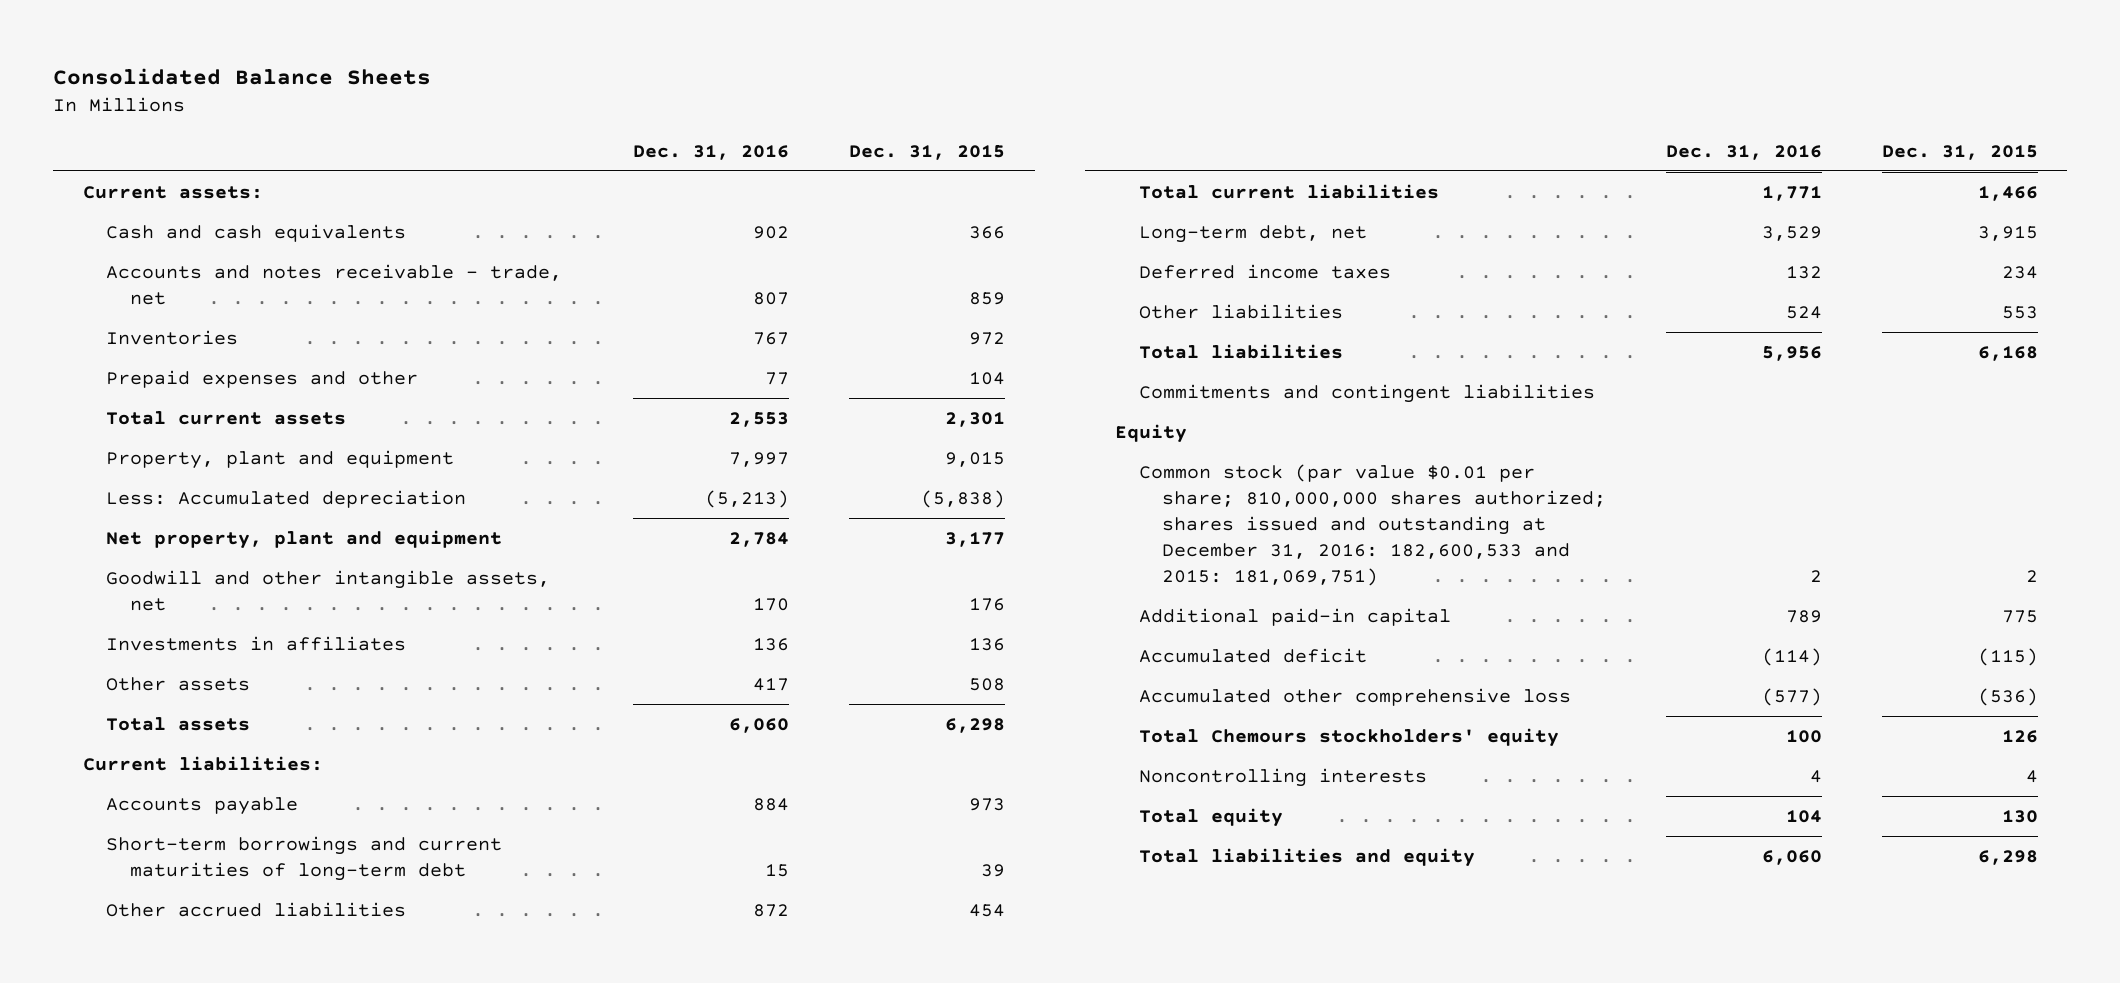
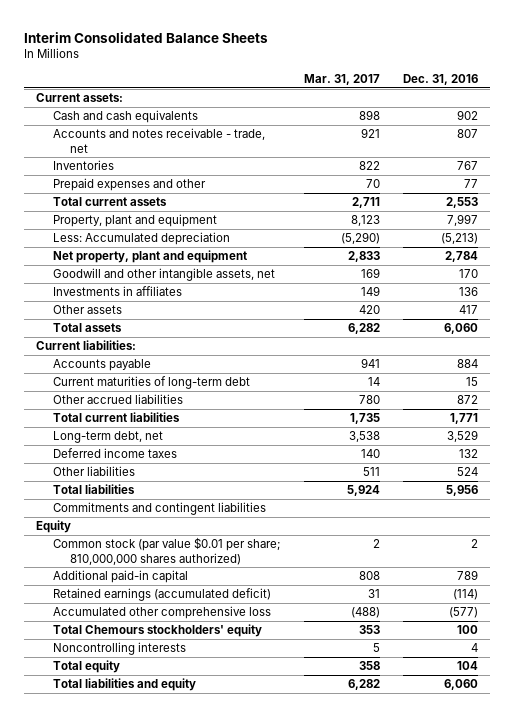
[52,67,431,85] Consolidated Balance Sheets -> [24,31,269,43] Interim Consolidated Balance Sheets
[849,144,1006,160] Dec. 31, 2015 -> none
none -> [303,74,380,86] Mar. 31, 2017
[106,835,503,881] Short-term borrowings and current maturities of long-term debt -> [53,376,251,390] Current maturities of long-term debt
[1138,463,1607,587] Common stock (par value $0.01 per share; 810,000,000 shares authorized; shares issued and outstanding at December 31, 2016: 182,600,533 and 2015: 181,069,751) -> [53,537,281,565] Common stock (par value $0.01 per share; 810,000,000 shares authorized)
[1138,647,1367,663] Accumulated deficit -> [53,588,272,602] Retained earnings (accumulated deficit)

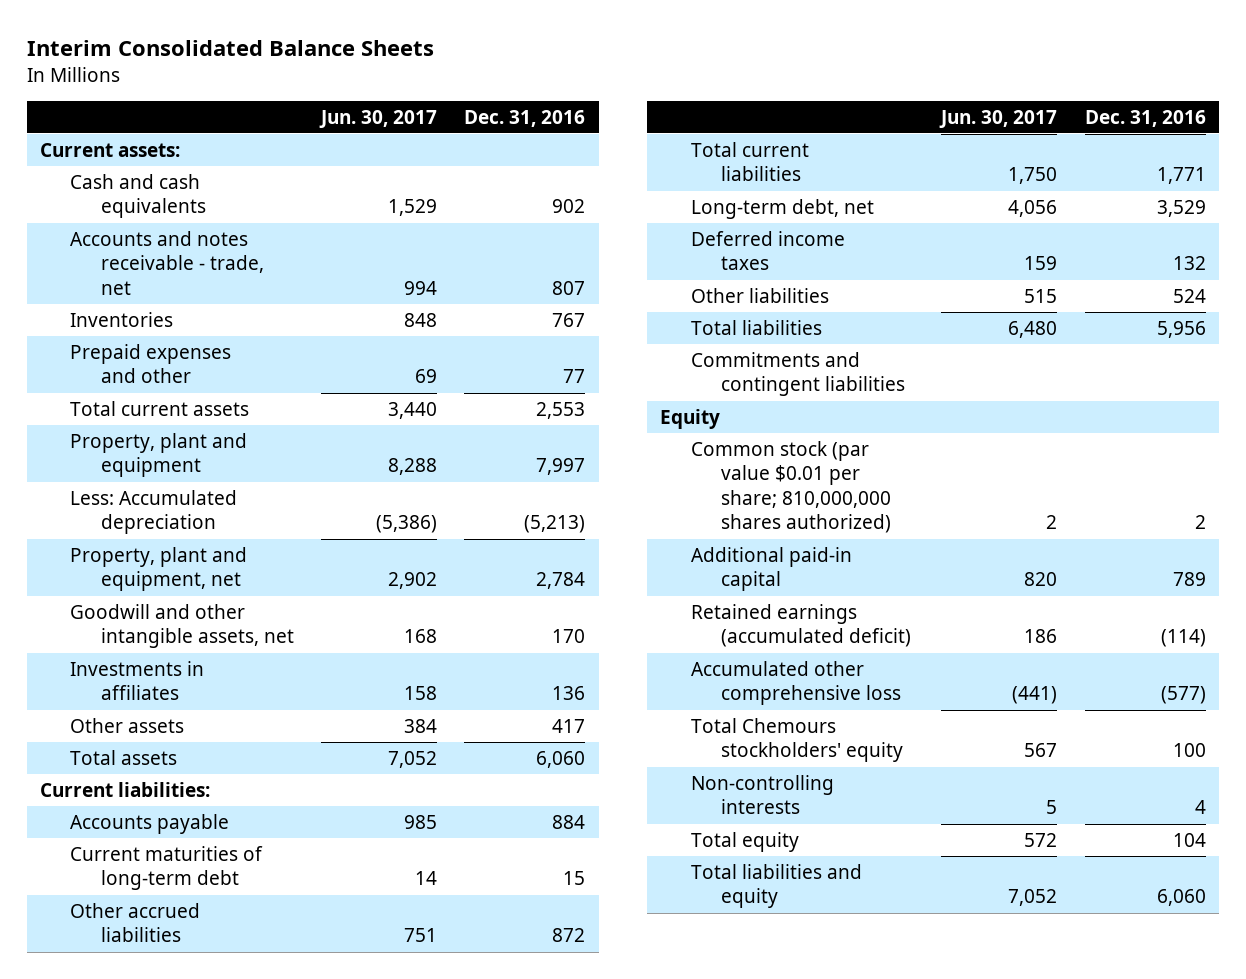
[303,74,380,86] Mar. 31, 2017 -> none
none -> [319,109,438,128] Jun. 30, 2017
[53,250,248,264] Net property, plant and equipment -> [70,546,248,592] Property, plant and equipment, net
[53,642,187,656] Noncontrolling interests -> [690,774,834,815] Non-controlling interests

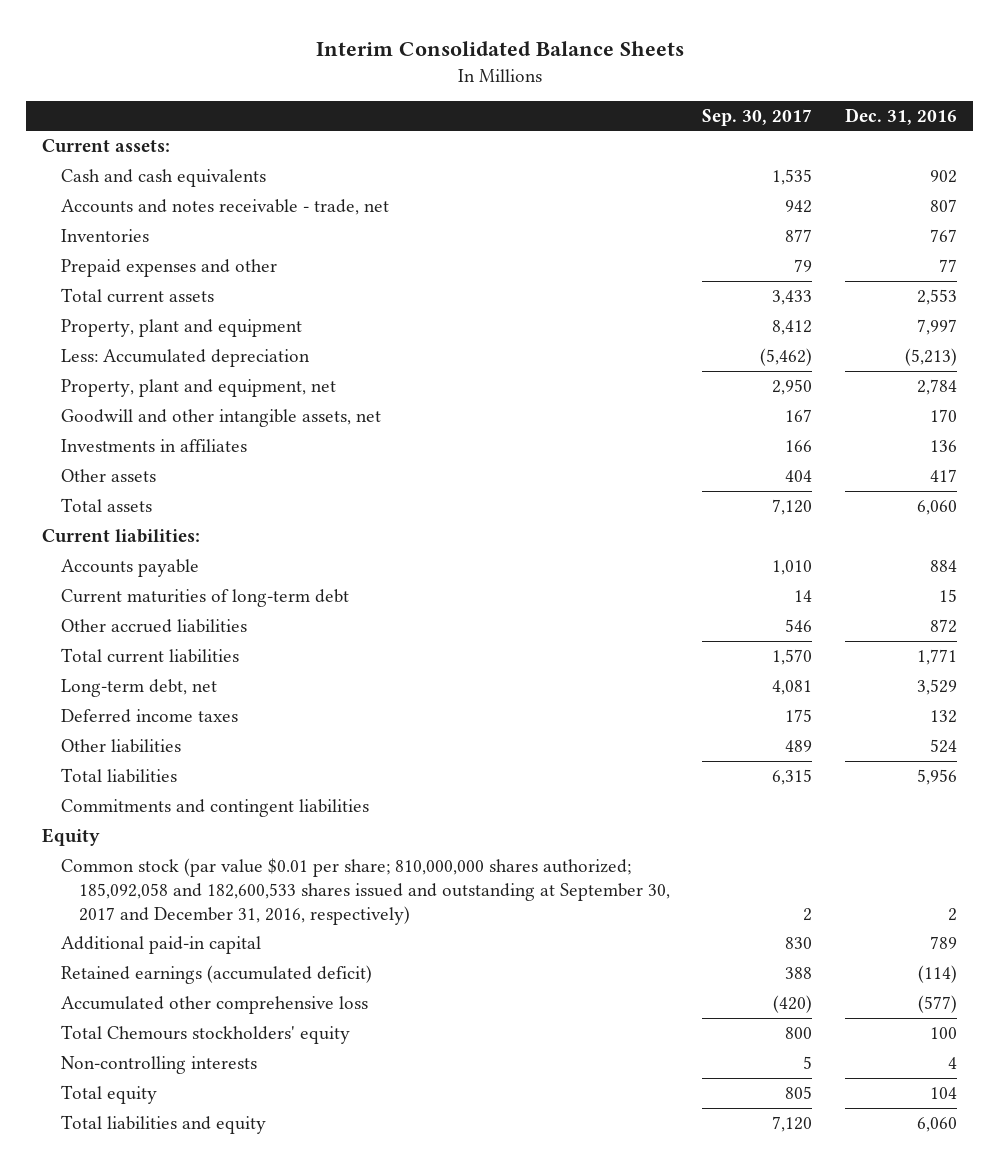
[319,109,438,128] Jun. 30, 2017 -> none
none -> [702,108,813,126] Sep. 30, 2017
[690,440,891,534] Common stock (par value $0.01 per share; 810,000,000 shares authorized) -> [60,857,671,925] Common stock (par value $0.01 per share; 810,000,000 shares authorized; 185,092,058 and 182,600,533 shares issued and outstanding at September 30, 2017 and December 31, 2016, respectively)

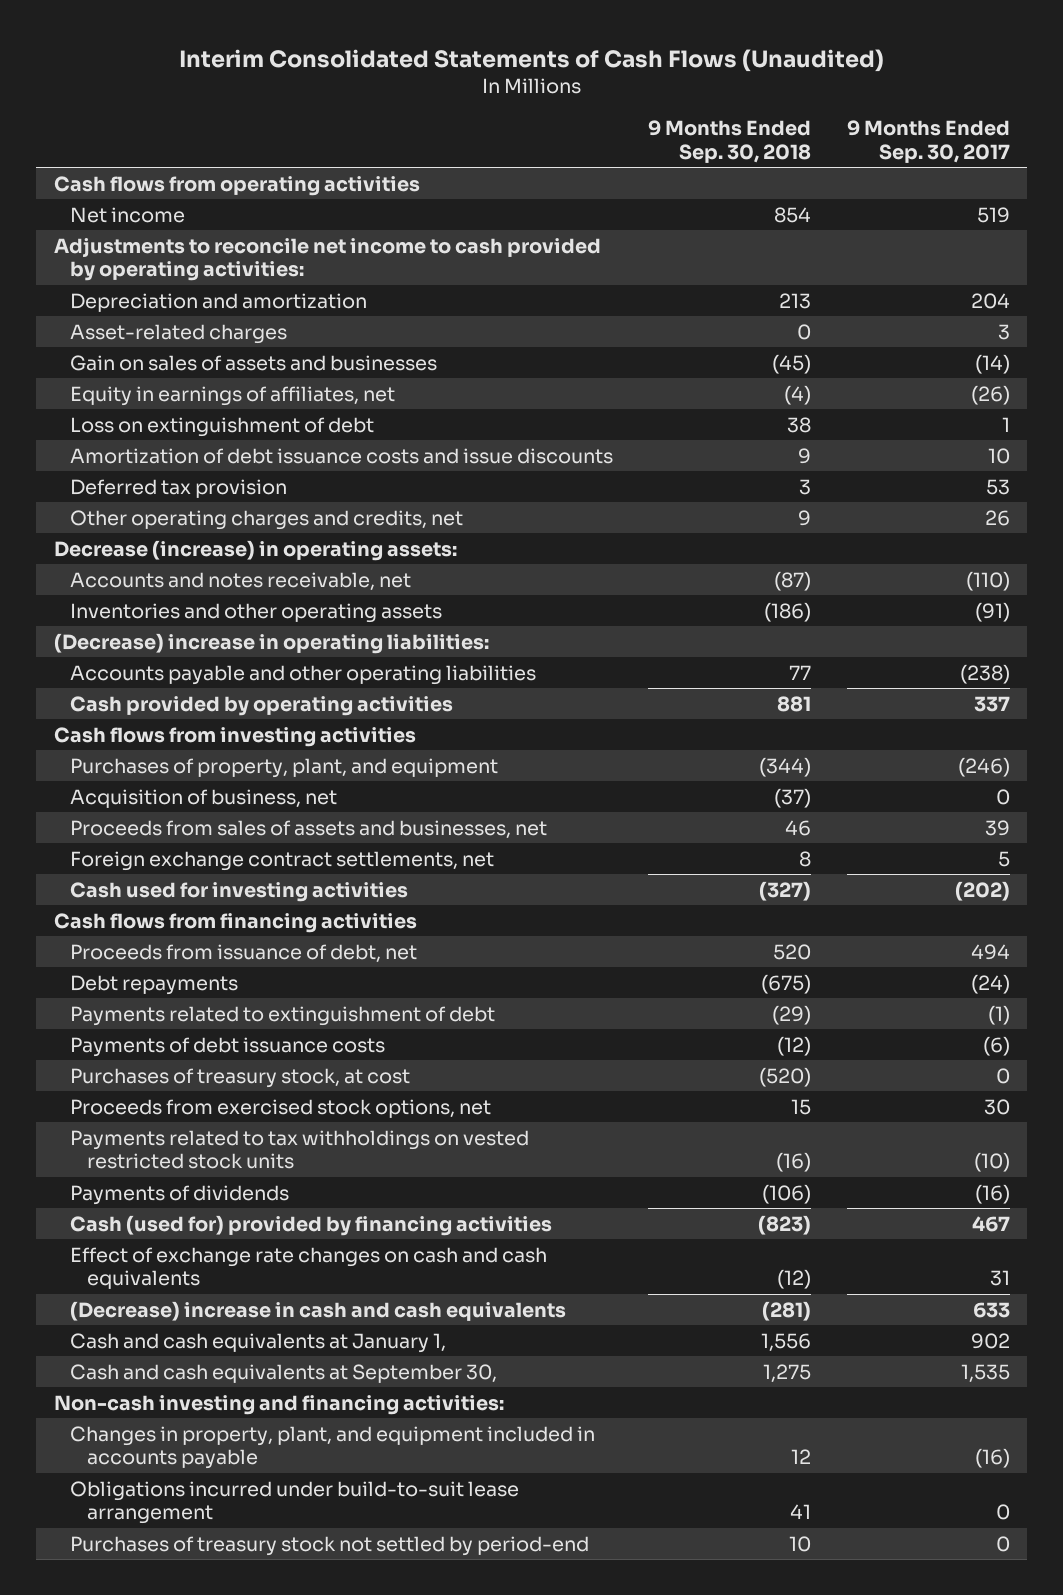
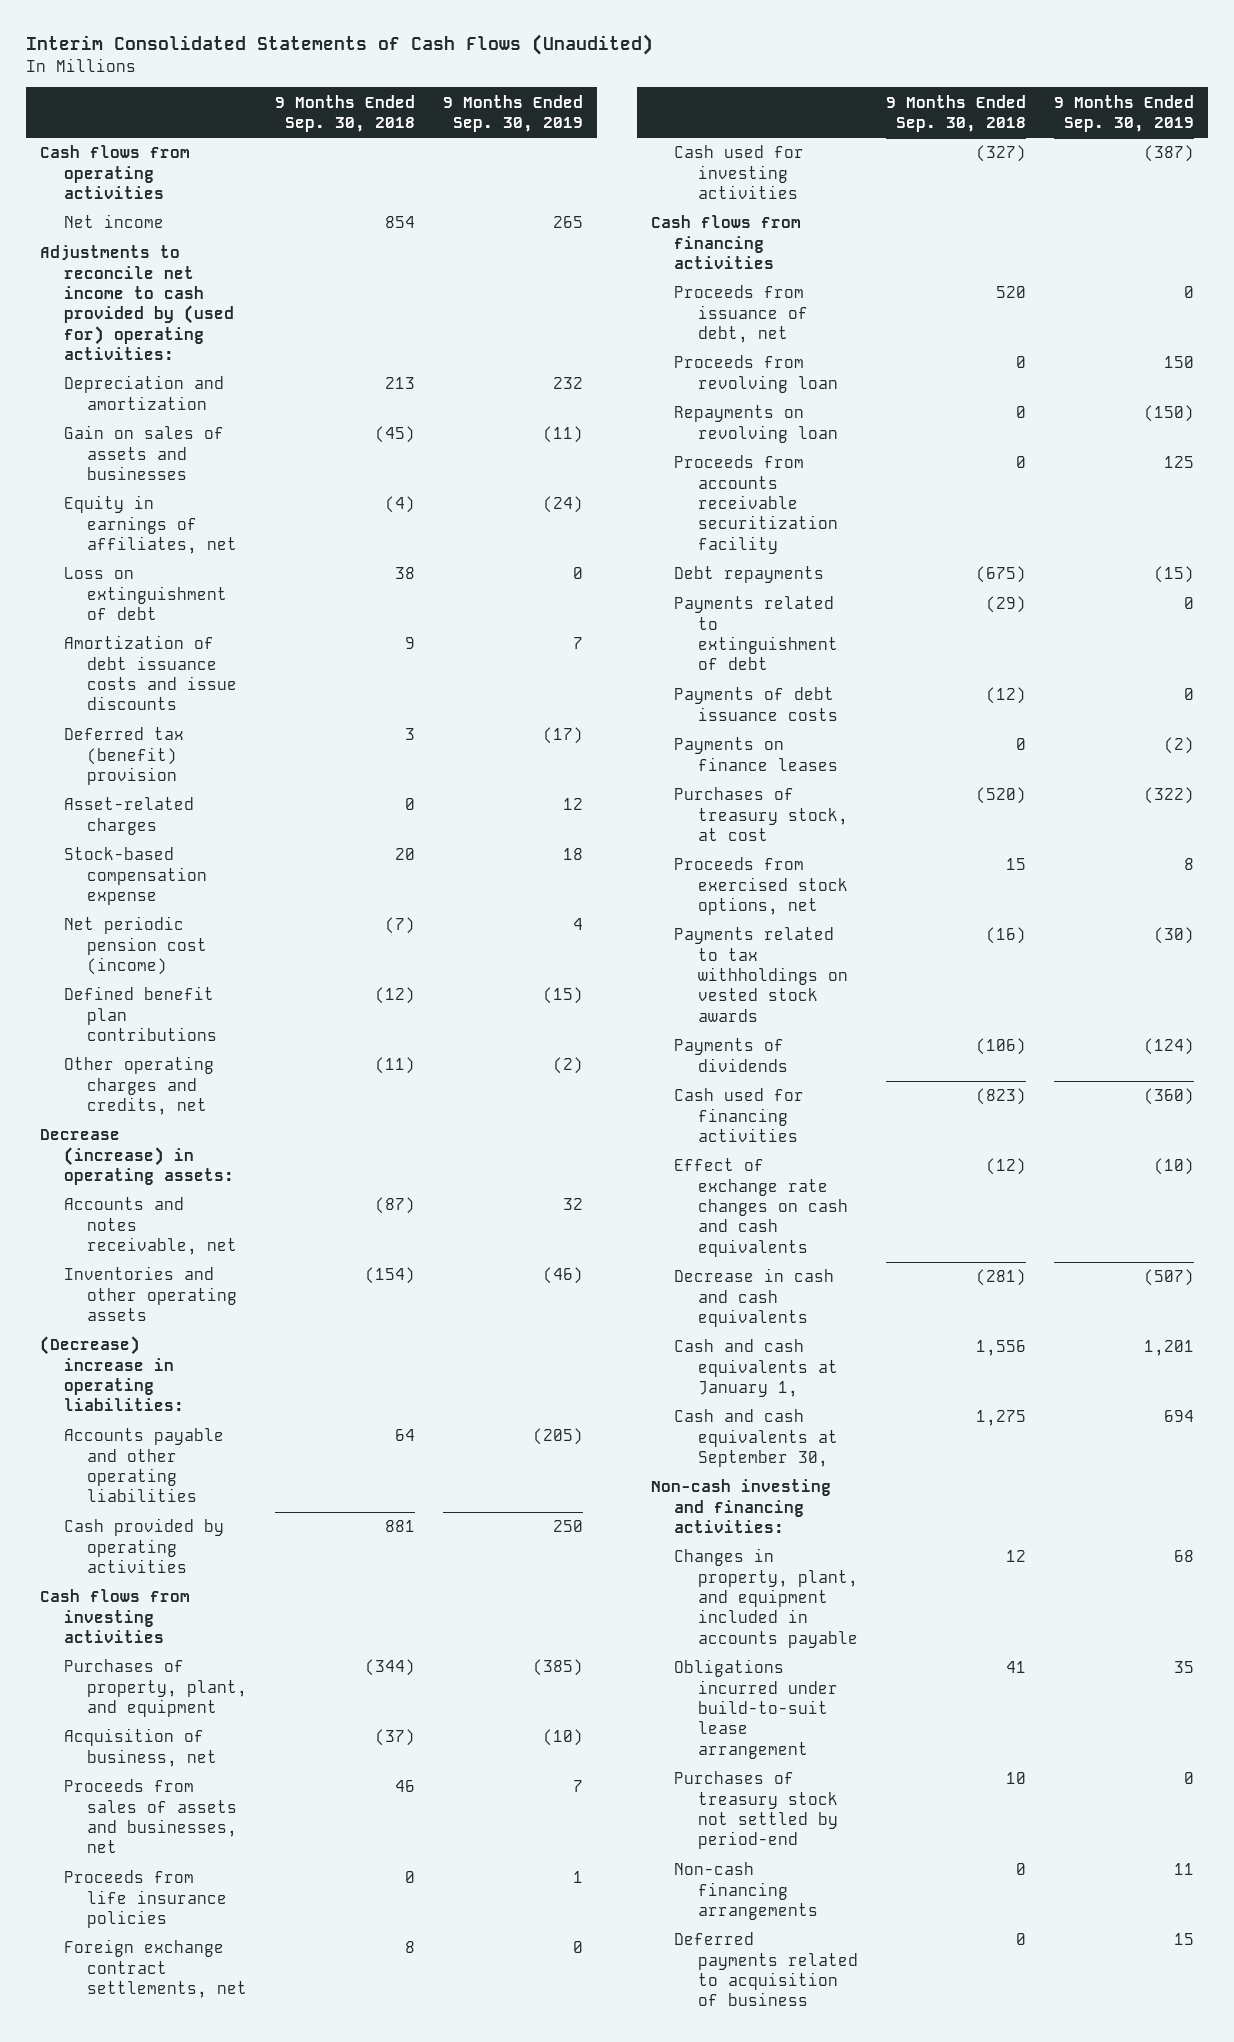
[846,120,1010,164] 9 Months Ended Sep. 30, 2017 -> none
none -> [443,94,584,132] 9 Months Ended Sep. 30, 2019
[53,236,601,282] Adjustments to reconcile net income to cash provided by operating activities: -> [39,245,234,360] Adjustments to reconcile net income to cash provided by (used for) operating activities:
[70,478,288,498] Deferred tax provision -> [63,727,184,785] Deferred tax (benefit) provision
[70,323,288,344] Asset-related charges -> [63,797,194,835] Asset-related charges
none -> [63,847,208,905] Stock-based compensation expense
none -> [63,916,208,975] Net periodic pension cost (income)
none -> [63,986,218,1041] Defined benefit plan contributions
[798,509,812,526] 9 -> [375,1057,416,1075] (11)
[764,601,812,622] (186) -> [365,1267,416,1285] (154)
[789,664,812,680] 77 -> [395,1429,416,1442] 64
none -> [63,1870,228,1928] Proceeds from life insurance policies
none -> [674,355,838,393] Proceeds from revolving loan
none -> [674,405,838,443] Repayments on revolving loan
none -> [674,455,838,554] Proceeds from accounts receivable securitization facility
none -> [674,737,838,771] Payments on finance leases
[70,1129,530,1170] Payments related to tax withholdings on vested restricted stock units -> [674,927,848,1022] Payments related to tax withholdings on vested stock awards
[70,1214,553,1236] Cash (used for) provided by financing activities -> [674,1088,805,1142] Cash used for financing activities
[70,1300,567,1321] (Decrease) increase in cash and cash equivalents -> [674,1268,835,1327] Decrease in cash and cash equivalents
none -> [674,1862,818,1920] Non-cash financing arrangements
none -> [674,1932,858,2007] Deferred payments related to acquisition of business

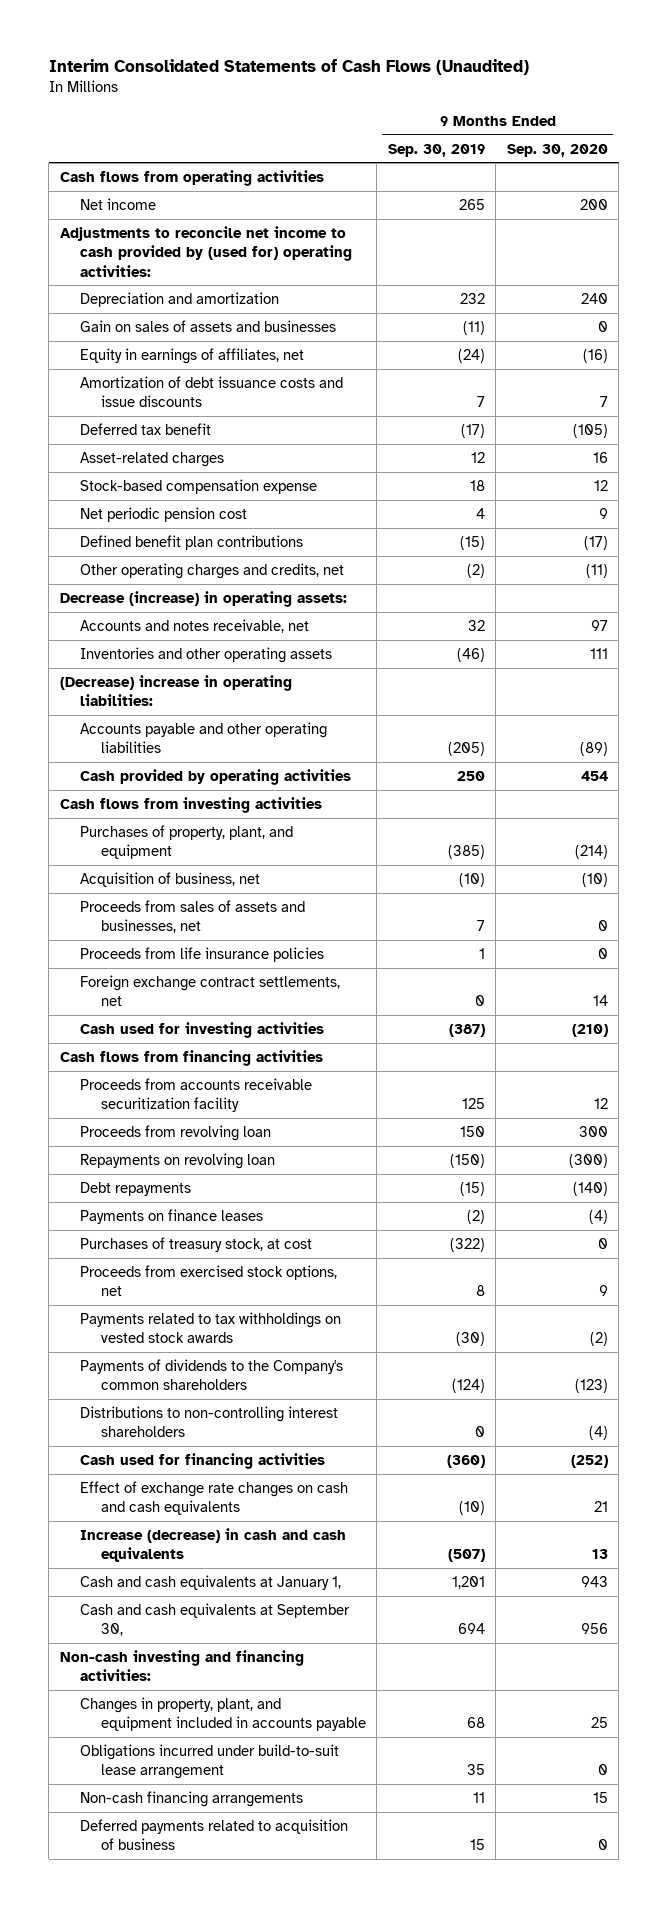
[275,94,416,132] 9 Months Ended Sep. 30, 2018 -> none
none -> [506,143,608,157] Sep. 30, 2020
[63,567,228,620] Loss on extinguishment of debt -> none
[63,727,184,785] Deferred tax (benefit) provision -> [80,422,212,435] Deferred tax benefit
[63,916,208,975] Net periodic pension cost (income) -> [80,506,248,522] Net periodic pension cost
[674,285,808,343] Proceeds from issuance of debt, net -> none
[674,455,838,554] Proceeds from accounts receivable securitization facility -> [80,1077,313,1113] Proceeds from accounts receivable securitization facility
[674,596,838,671] Payments related to extinguishment of debt -> none
[674,687,838,721] Payments of debt issuance costs -> none
[674,1038,788,1072] Payments of dividends -> [80,1358,344,1391] Payments of dividends to the Company's common shareholders
none -> [80,1405,339,1438] Distributions to non-controlling interest shareholders
[674,1268,835,1327] Decrease in cash and cash equivalents -> [80,1527,347,1563] Increase (decrease) in cash and cash equivalents
[674,1771,838,1850] Purchases of treasury stock not settled by period-end -> none

